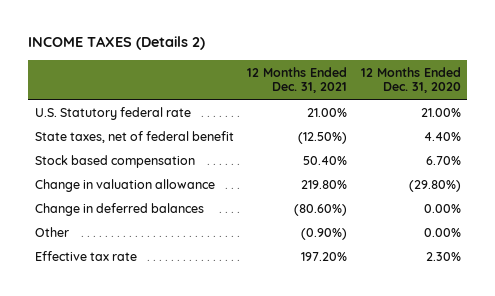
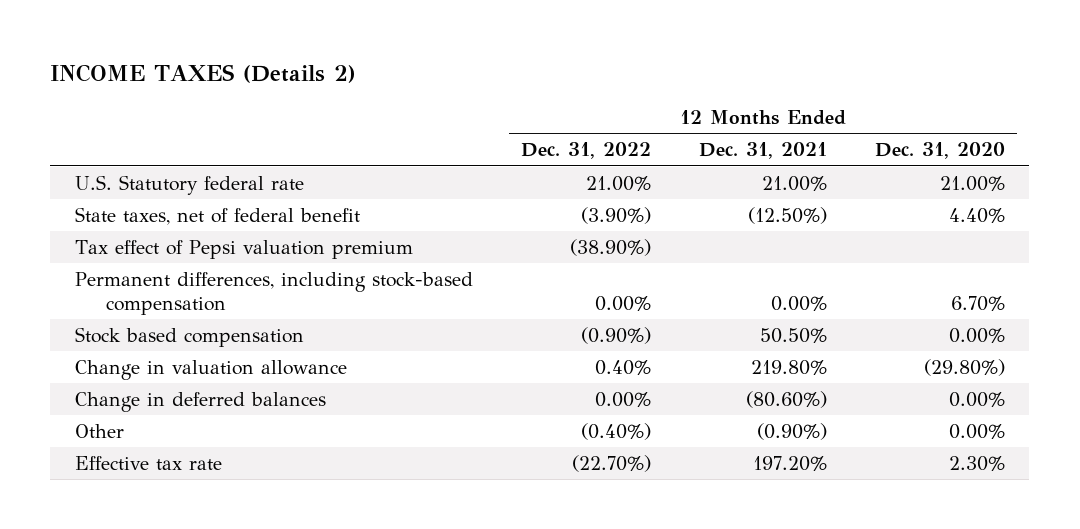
none -> [520,142,651,160] Dec. 31, 2022
none -> [74,240,413,260] Tax effect of Pepsi valuation premium
none -> [74,272,473,315] Permanent differences, including stock-based compensation
[303,155,348,165] 50.40% -> [759,328,827,344] 50.50%
[425,155,461,165] 6.70% -> [949,328,1006,344] 0.00%

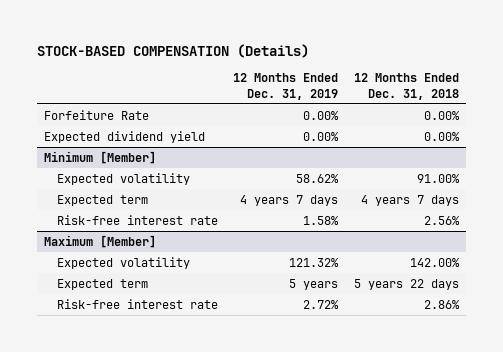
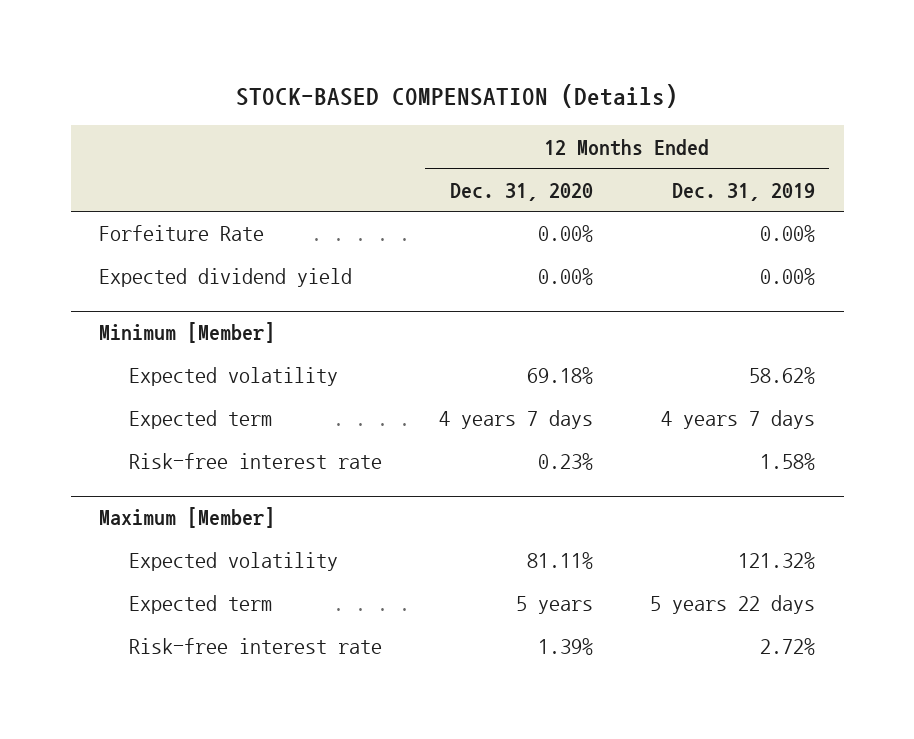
[353,73,459,100] 12 Months Ended Dec. 31, 2018 -> none
none -> [449,182,593,201] Dec. 31, 2020
[289,278,339,290] 5 years -> [650,595,816,615] 5 years 22 days

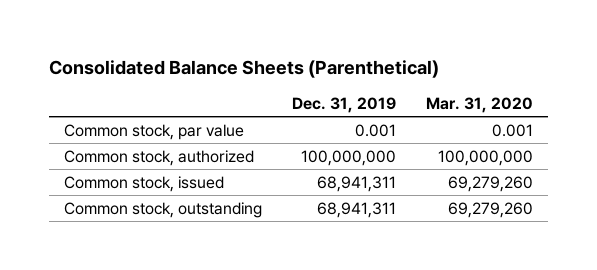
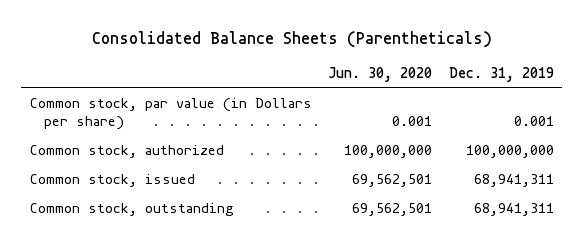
[49,60,440,79] Consolidated Balance Sheets (Parenthetical) -> [91,30,492,48] Consolidated Balance Sheets (Parentheticals)
[425,96,533,113] Mar. 31, 2020 -> none
none -> [328,66,433,82] Jun. 30, 2020
[64,123,245,140] Common stock, par value -> [29,97,312,130] Common stock, par value (in Dollars per share)

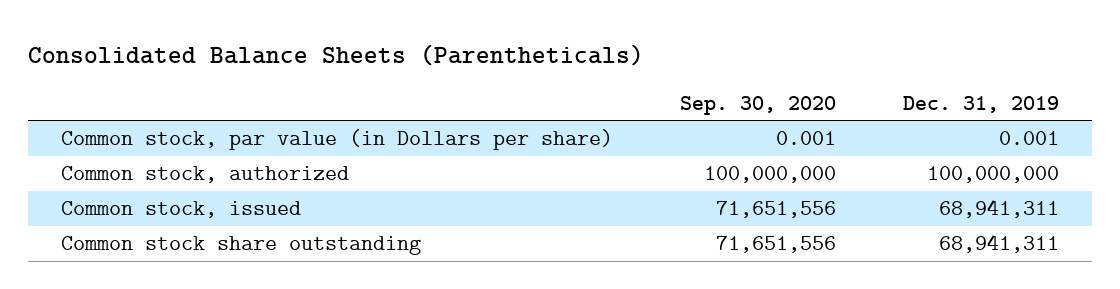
[328,66,433,82] Jun. 30, 2020 -> none
none -> [679,95,836,115] Sep. 30, 2020
[29,202,234,216] Common stock, outstanding -> [61,236,422,256] Common stock share outstanding

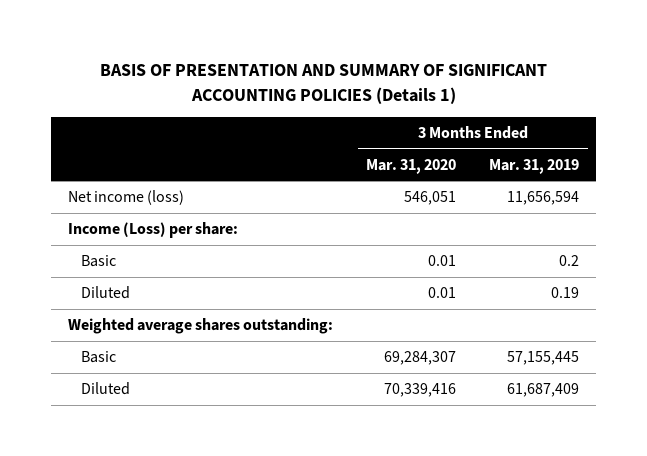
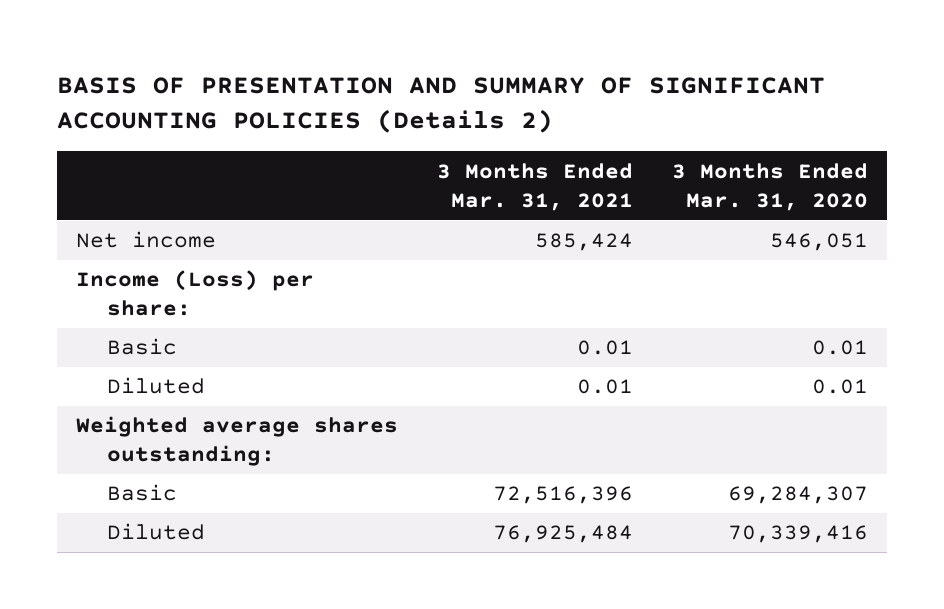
[99,64,547,104] BASIS OF PRESENTATION AND SUMMARY OF SIGNIFICANT ACCOUNTING POLICIES (Details 1) -> [57,76,826,134] BASIS OF PRESENTATION AND SUMMARY OF SIGNIFICANT ACCOUNTING POLICIES (Details 2)
[489,158,580,174] Mar. 31, 2019 -> none
none -> [437,162,634,211] 3 Months Ended Mar. 31, 2021
[68,190,185,206] Net income (loss) -> [76,231,217,249] Net income

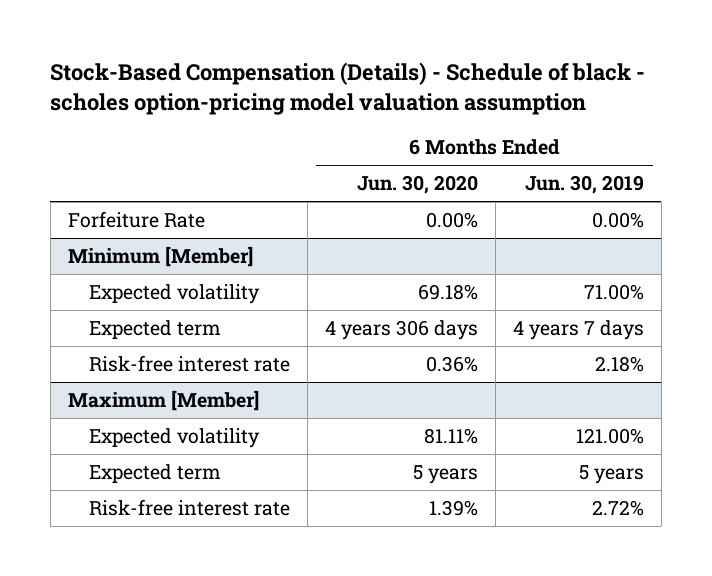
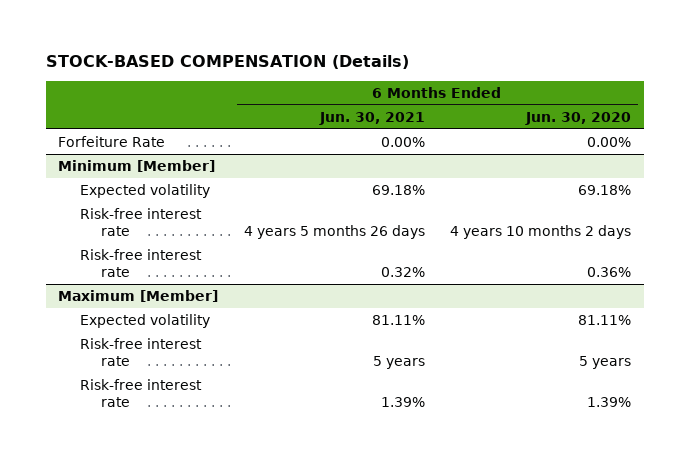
[50,62,646,116] Stock-Based Compensation (Details) - Schedule of black - scholes option-pricing model valuation assumption -> [45,54,409,69] STOCK-BASED COMPENSATION (Details)
[524,175,644,195] Jun. 30, 2019 -> none
none -> [318,111,425,125] Jun. 30, 2021
[89,319,222,339] Expected term -> none
none -> [79,207,202,237] Risk-free interest rate
[89,463,222,483] Expected term -> [79,337,202,367] Risk-free interest rate

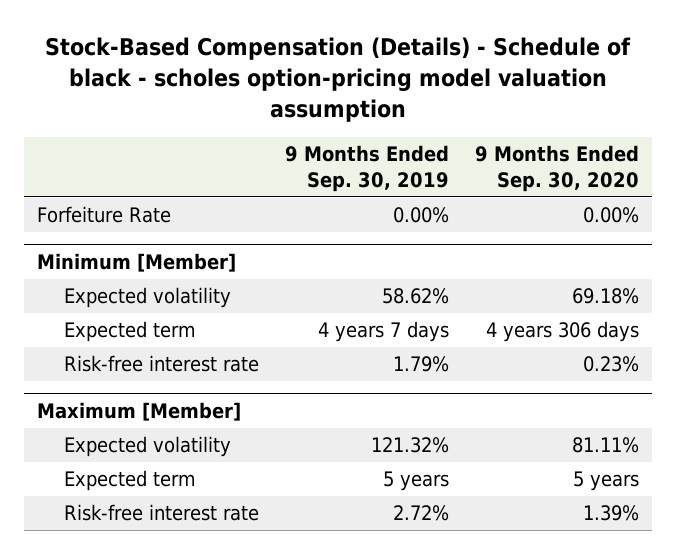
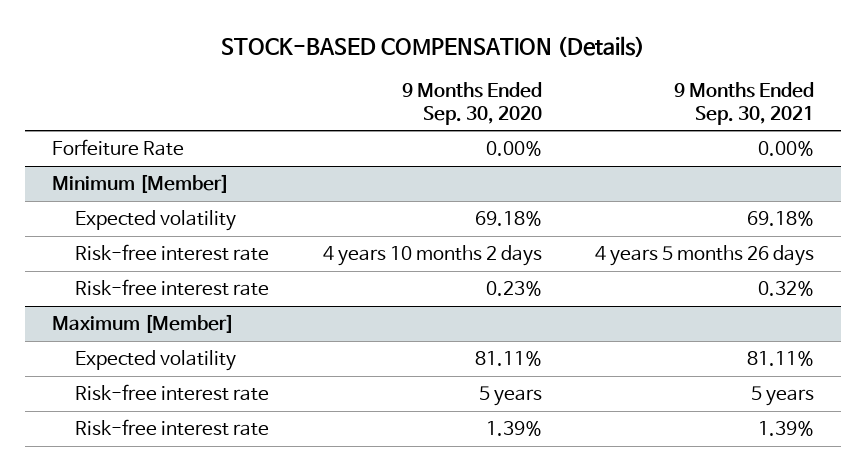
[44,36,631,123] Stock-Based Compensation (Details) - Schedule of black - scholes option-pricing model valuation assumption -> [221,36,646,58] STOCK-BASED COMPENSATION (Details)
[285,145,450,192] 9 Months Ended Sep. 30, 2019 -> none
none -> [674,81,815,125] 9 Months Ended Sep. 30, 2021
[64,321,197,343] Expected term -> none
none -> [75,244,270,262] Risk-free interest rate
[64,470,197,492] Expected term -> [75,384,270,402] Risk-free interest rate

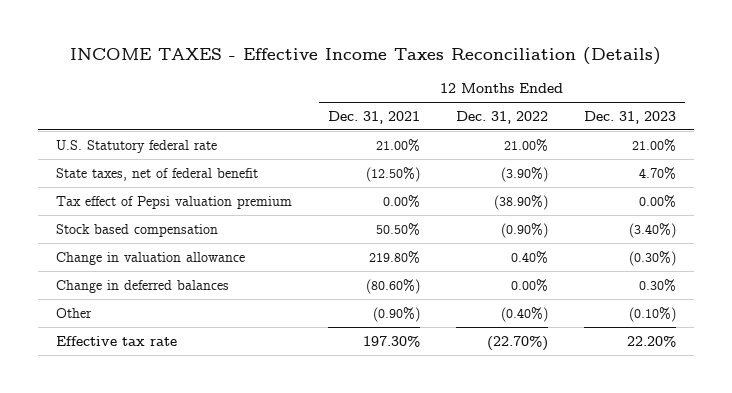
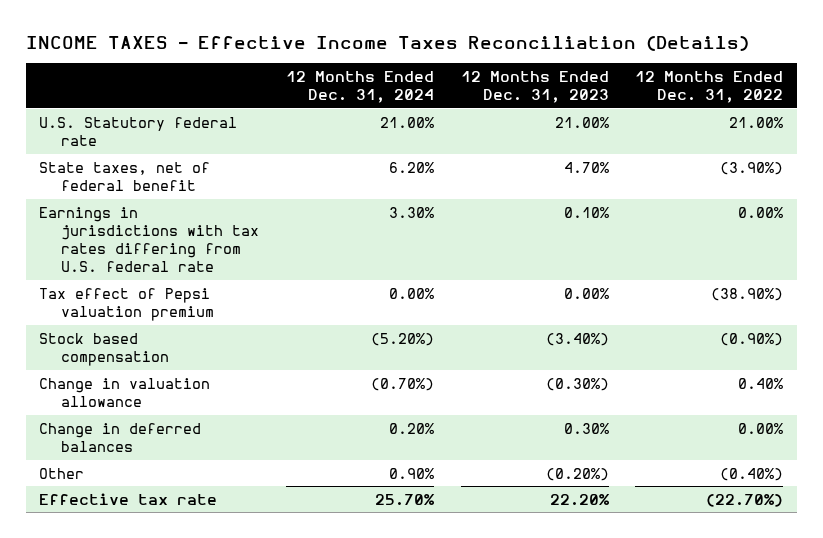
[328,110,421,124] Dec. 31, 2021 -> none
none -> [286,70,435,104] 12 Months Ended Dec. 31, 2024
none -> [39,206,260,273] Earnings in jurisdictions with tax rates differing from U.S. federal rate
[629,306,677,322] (0.10%) -> [545,467,609,481] (0.20%)

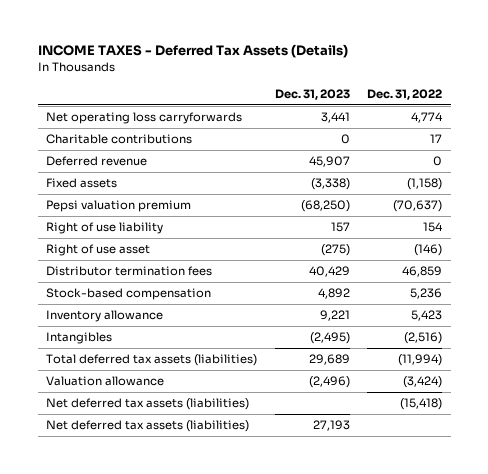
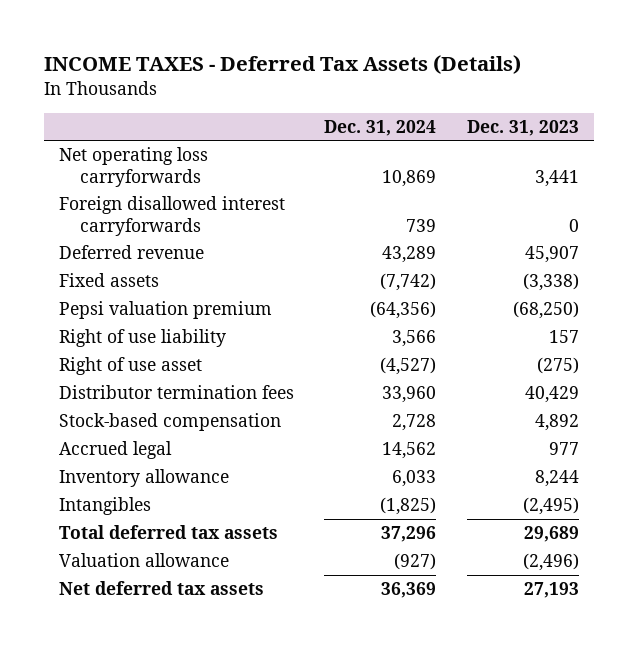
[367,88,443,100] Dec. 31, 2022 -> none
none -> [324,119,437,136] Dec. 31, 2024
[46,134,193,145] Charitable contributions -> none
none -> [58,196,285,236] Foreign disallowed interest carryforwards
none -> [58,441,172,460] Accrued legal
[319,310,350,322] 9,221 -> [534,470,579,488] 8,244
[46,354,258,367] Total deferred tax assets (liabilities) -> [58,525,278,540] Total deferred tax assets
[46,398,250,411] Net deferred tax assets (liabilities) -> none
[46,420,250,433] Net deferred tax assets (liabilities) -> [58,581,264,596] Net deferred tax assets

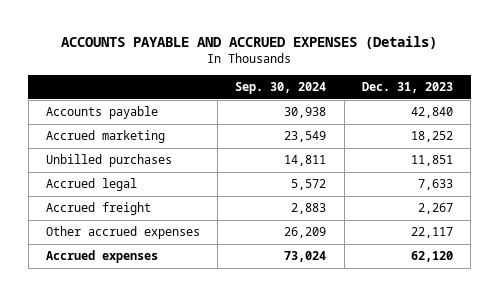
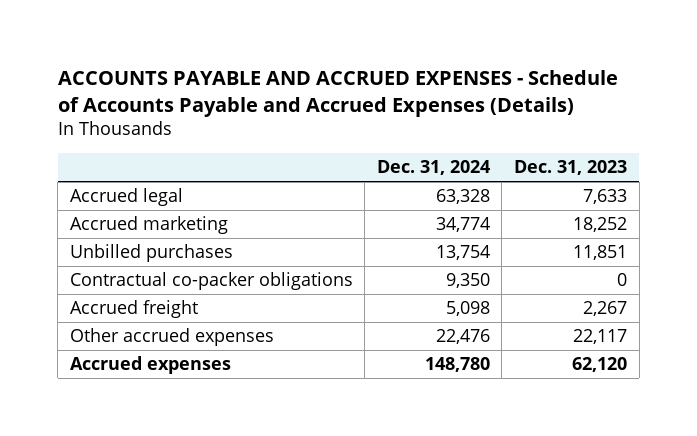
[61,35,438,49] ACCOUNTS PAYABLE AND ACCRUED EXPENSES (Details) -> [57,69,618,117] ACCOUNTS PAYABLE AND ACCRUED EXPENSES - Schedule of Accounts Payable and Accrued Expenses (Details)
[235,82,327,95] Sep. 30, 2024 -> none
none -> [376,160,490,176] Dec. 31, 2024
[46,106,159,120] Accounts payable -> none
[46,178,138,192] Accrued legal -> [69,188,183,207] Accrued legal
none -> [69,272,353,291] Contractual co-packer obligations

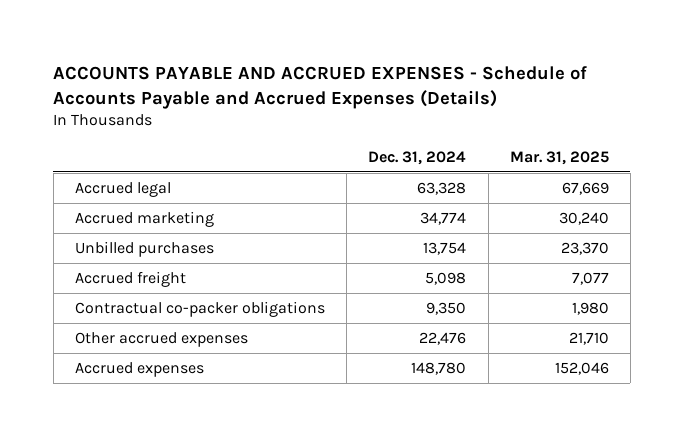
[513,160,627,176] Dec. 31, 2023 -> none
none -> [509,150,609,165] Mar. 31, 2025
[69,272,353,291] Contractual co-packer obligations -> [75,301,326,318] Contractual co-packer obligations

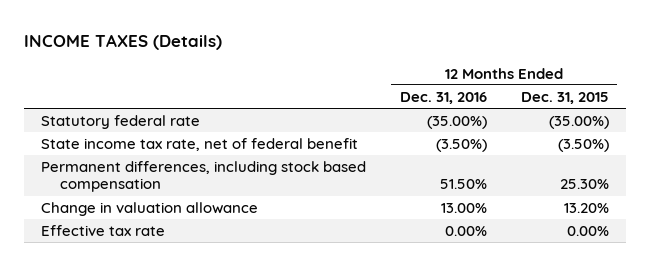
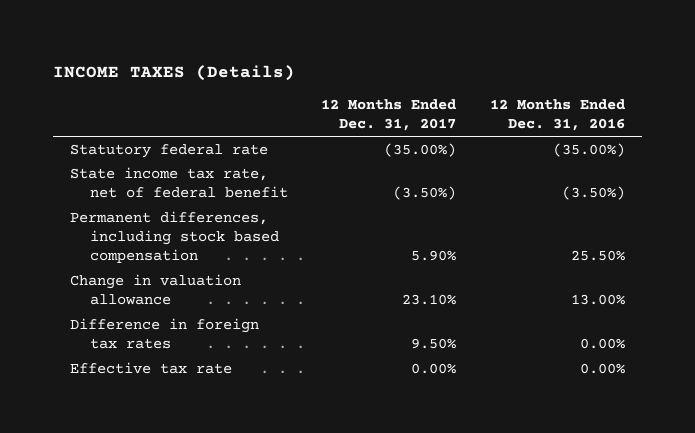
[520,91,609,104] Dec. 31, 2015 -> none
none -> [321,99,457,132] 12 Months Ended Dec. 31, 2017
[439,179,487,190] 51.50% -> [571,250,626,262] 25.50%
none -> [70,317,260,349] Difference in foreign tax rates

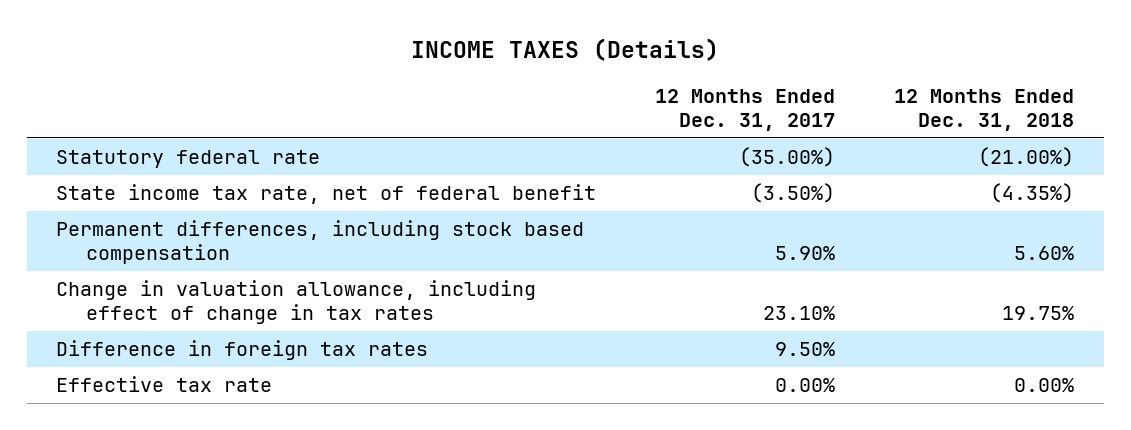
[490,99,626,132] 12 Months Ended Dec. 31, 2016 -> none
none -> [894,88,1075,131] 12 Months Ended Dec. 31, 2018
[70,273,242,305] Change in valuation allowance -> [56,280,537,325] Change in valuation allowance, including effect of change in tax rates

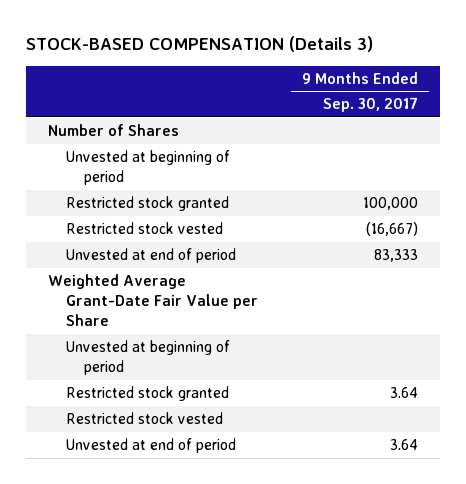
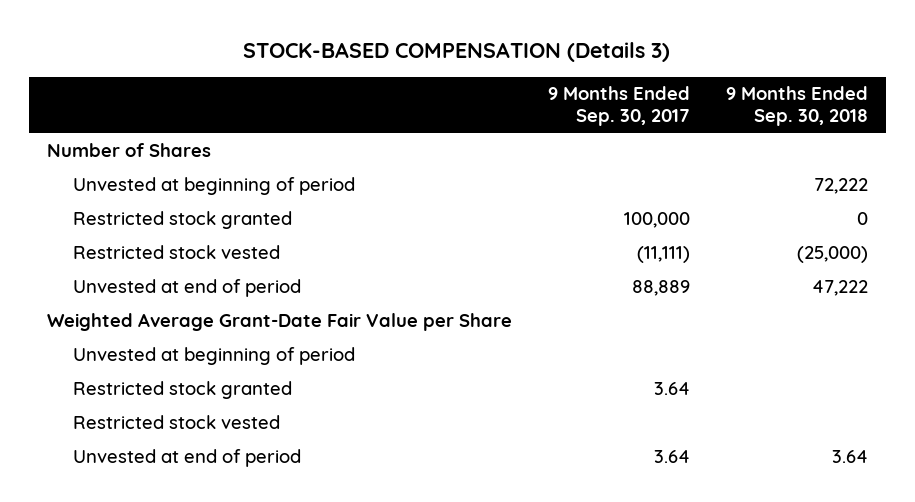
none -> [725,86,868,126] 9 Months Ended Sep. 30, 2018
[366,222,419,237] (16,667) -> [636,245,690,263] (11,111)
[374,249,419,263] 83,333 -> [631,279,690,296] 88,889

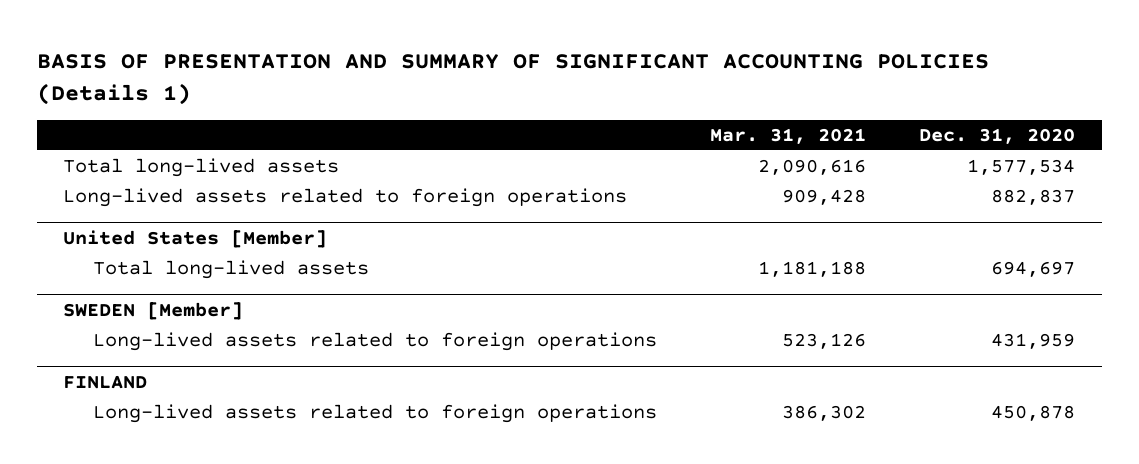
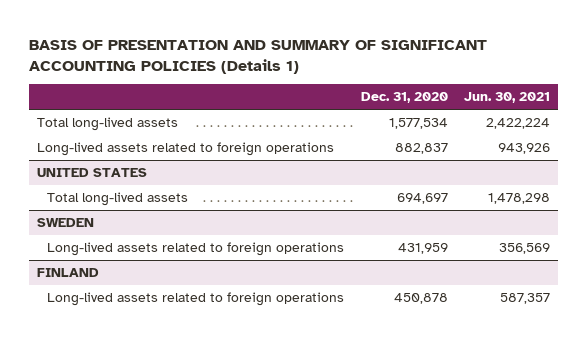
[710,127,867,144] Mar. 31, 2021 -> none
none -> [464,92,551,104] Jun. 30, 2021
[63,229,328,248] United States [Member] -> [37,168,148,178] UNITED STATES
[63,301,244,320] SWEDEN [Member] -> [37,218,95,228] SWEDEN

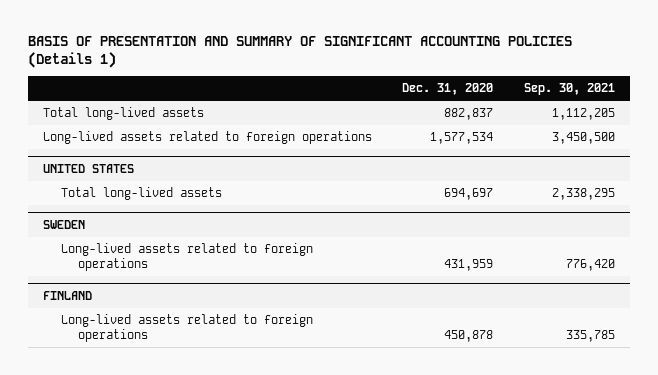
[464,92,551,104] Jun. 30, 2021 -> none
none -> [523,83,615,96] Sep. 30, 2021
[388,118,448,130] 1,577,534 -> [444,108,494,121] 882,837
[394,143,448,155] 882,837 -> [430,132,494,145] 1,577,534

